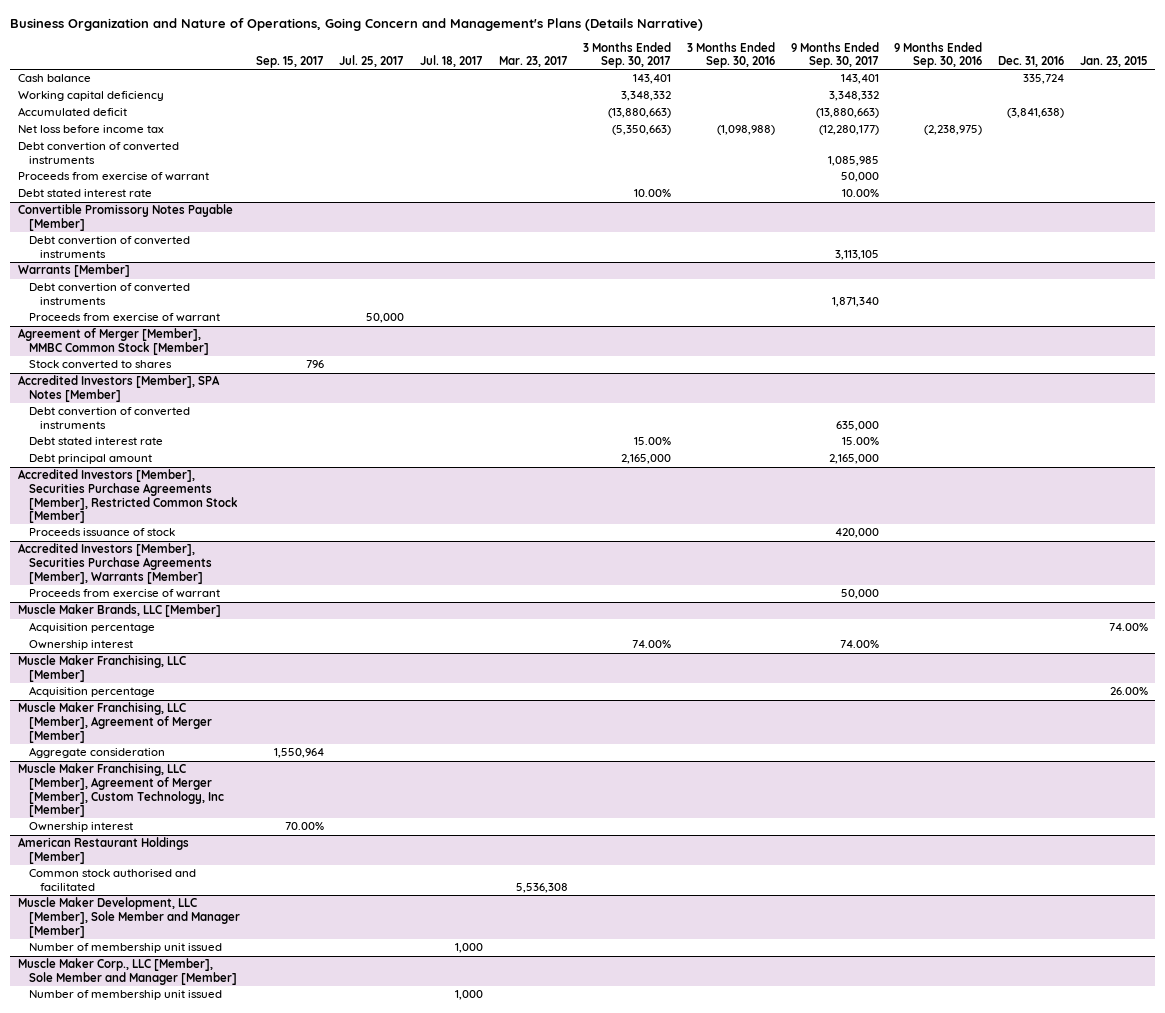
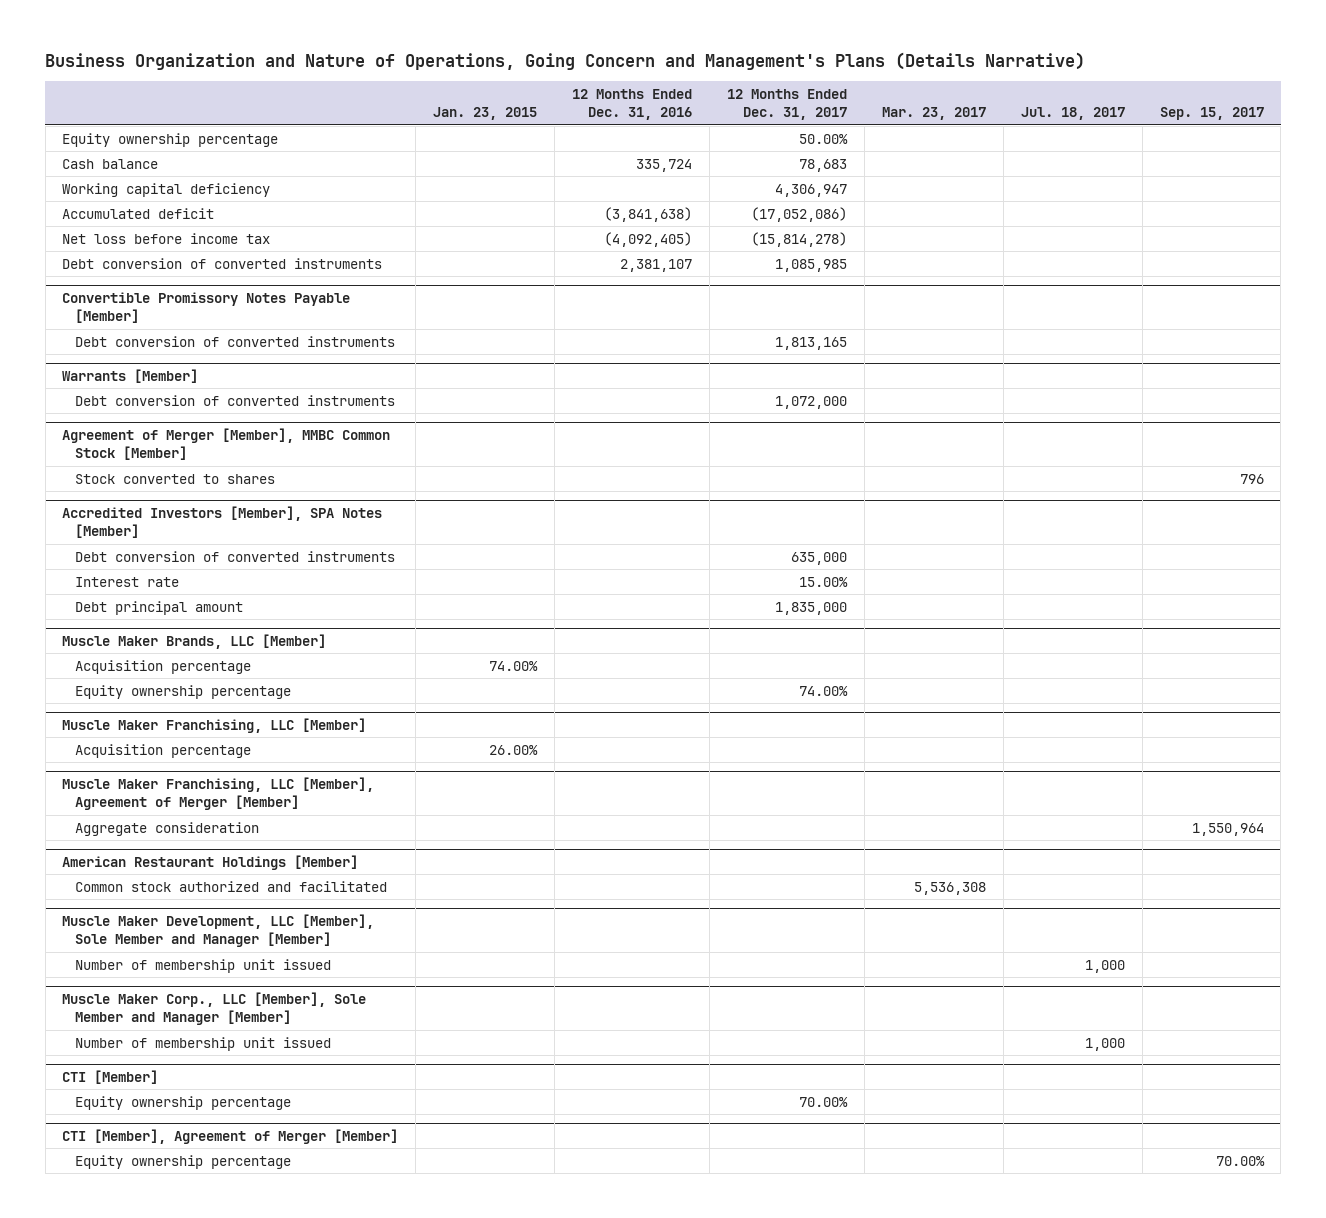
[339,55,405,68] Jul. 25, 2017 -> none
[583,41,672,69] 3 Months Ended Sep. 30, 2017 -> none
[686,41,775,69] 3 Months Ended Sep. 30, 2016 -> none
[790,41,879,69] 9 Months Ended Sep. 30, 2017 -> none
[894,41,983,69] 9 Months Ended Sep. 30, 2016 -> none
[997,56,1064,68] Dec. 31, 2016 -> none
none -> [572,89,693,121] 12 Months Ended Dec. 31, 2016
none -> [727,89,848,121] 12 Months Ended Dec. 31, 2017
none -> [62,132,279,147] Equity ownership percentage
[17,172,209,182] Proceeds from exercise of warrant -> none
[17,189,152,198] Debt stated interest rate -> none
[17,142,179,164] Debt convertion of converted instruments -> [62,257,383,269] Debt conversion of converted instruments
[29,236,191,258] Debt convertion of converted instruments -> [75,335,396,347] Debt conversion of converted instruments
[29,313,221,323] Proceeds from exercise of warrant -> none
[29,283,191,305] Debt convertion of converted instruments -> [75,394,396,406] Debt conversion of converted instruments
[29,407,191,429] Debt convertion of converted instruments -> [75,550,396,562] Debt conversion of converted instruments
[29,437,164,446] Debt stated interest rate -> [75,576,180,587] Interest rate
[17,469,239,524] Accredited Investors [Member], Securities Purchase Agreements [Member], Restricted Common Stock [Member] -> none
[29,528,176,537] Proceeds issuance of stock -> none
[17,543,213,584] Accredited Investors [Member], Securities Purchase Agreements [Member], Warrants [Member] -> none
[29,589,221,599] Proceeds from exercise of warrant -> none
[29,640,134,651] Ownership interest -> [75,684,292,699] Equity ownership percentage
[17,763,225,818] Muscle Maker Franchising, LLC [Member], Agreement of Merger [Member], Custom Technology, Inc [Member] -> none
[29,822,134,833] Ownership interest -> none
[29,869,197,891] Common stock authorised and facilitated -> [75,880,388,892] Common stock authorized and facilitated
none -> [62,1069,159,1084] CTI [Member]
none -> [75,1095,292,1110] Equity ownership percentage
none -> [62,1128,399,1144] CTI [Member], Agreement of Merger [Member]
none -> [75,1154,292,1169] Equity ownership percentage

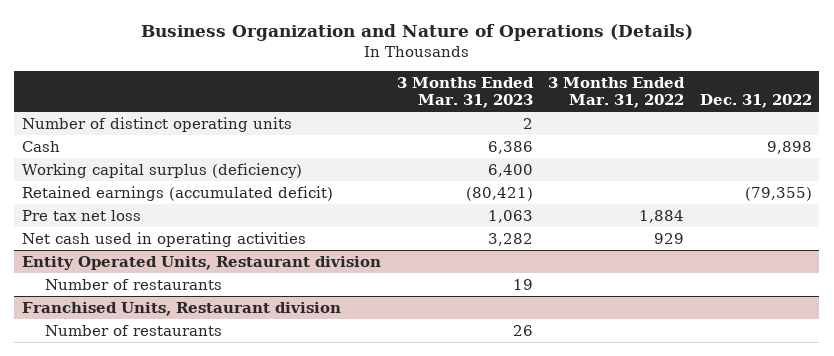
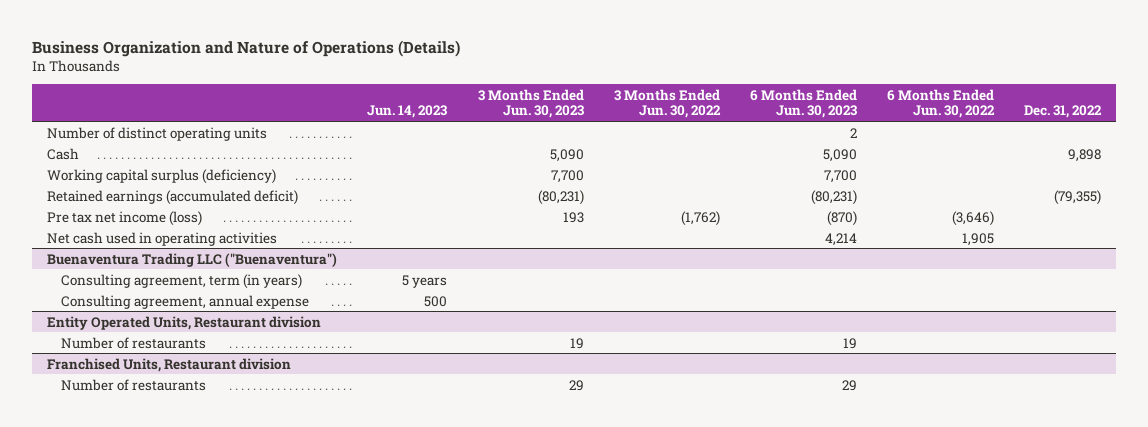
[396,76,534,109] 3 Months Ended Mar. 31, 2023 -> none
[548,76,686,109] 3 Months Ended Mar. 31, 2022 -> none
none -> [367,105,448,119] Jun. 14, 2023
none -> [477,88,584,119] 3 Months Ended Jun. 30, 2023
none -> [613,88,721,119] 3 Months Ended Jun. 30, 2022
none -> [749,88,857,119] 6 Months Ended Jun. 30, 2023
none -> [886,88,995,119] 6 Months Ended Jun. 30, 2022
[22,209,142,221] Pre tax net loss -> [47,210,203,226] Pre tax net income (loss)
none -> [47,252,338,267] Buenaventura Trading LLC ("Buenaventura")
none -> [61,273,303,289] Consulting agreement, term (in years)
none -> [61,294,310,309] Consulting agreement, annual expense

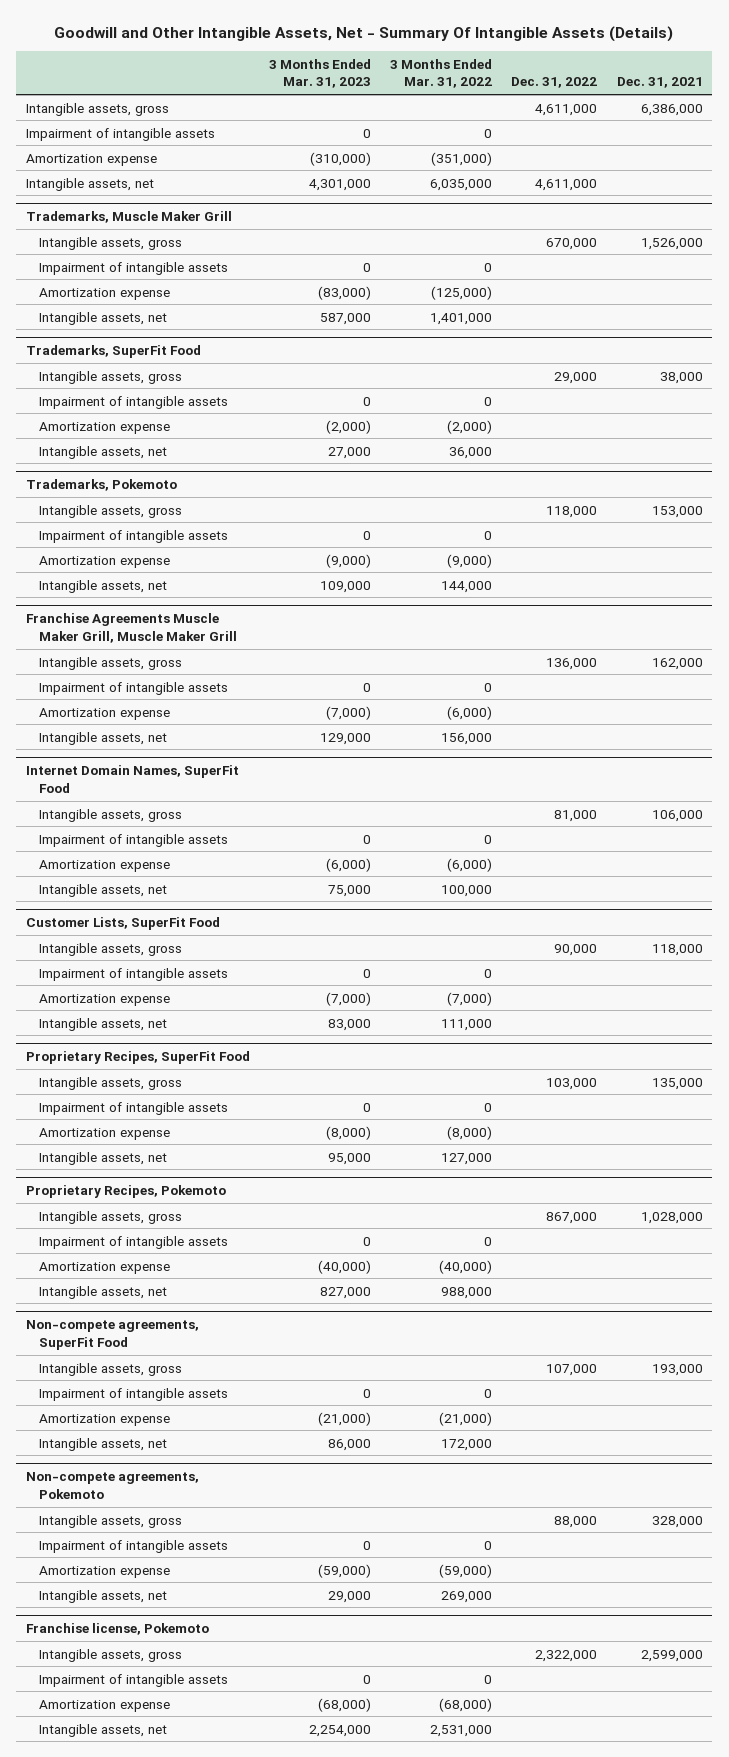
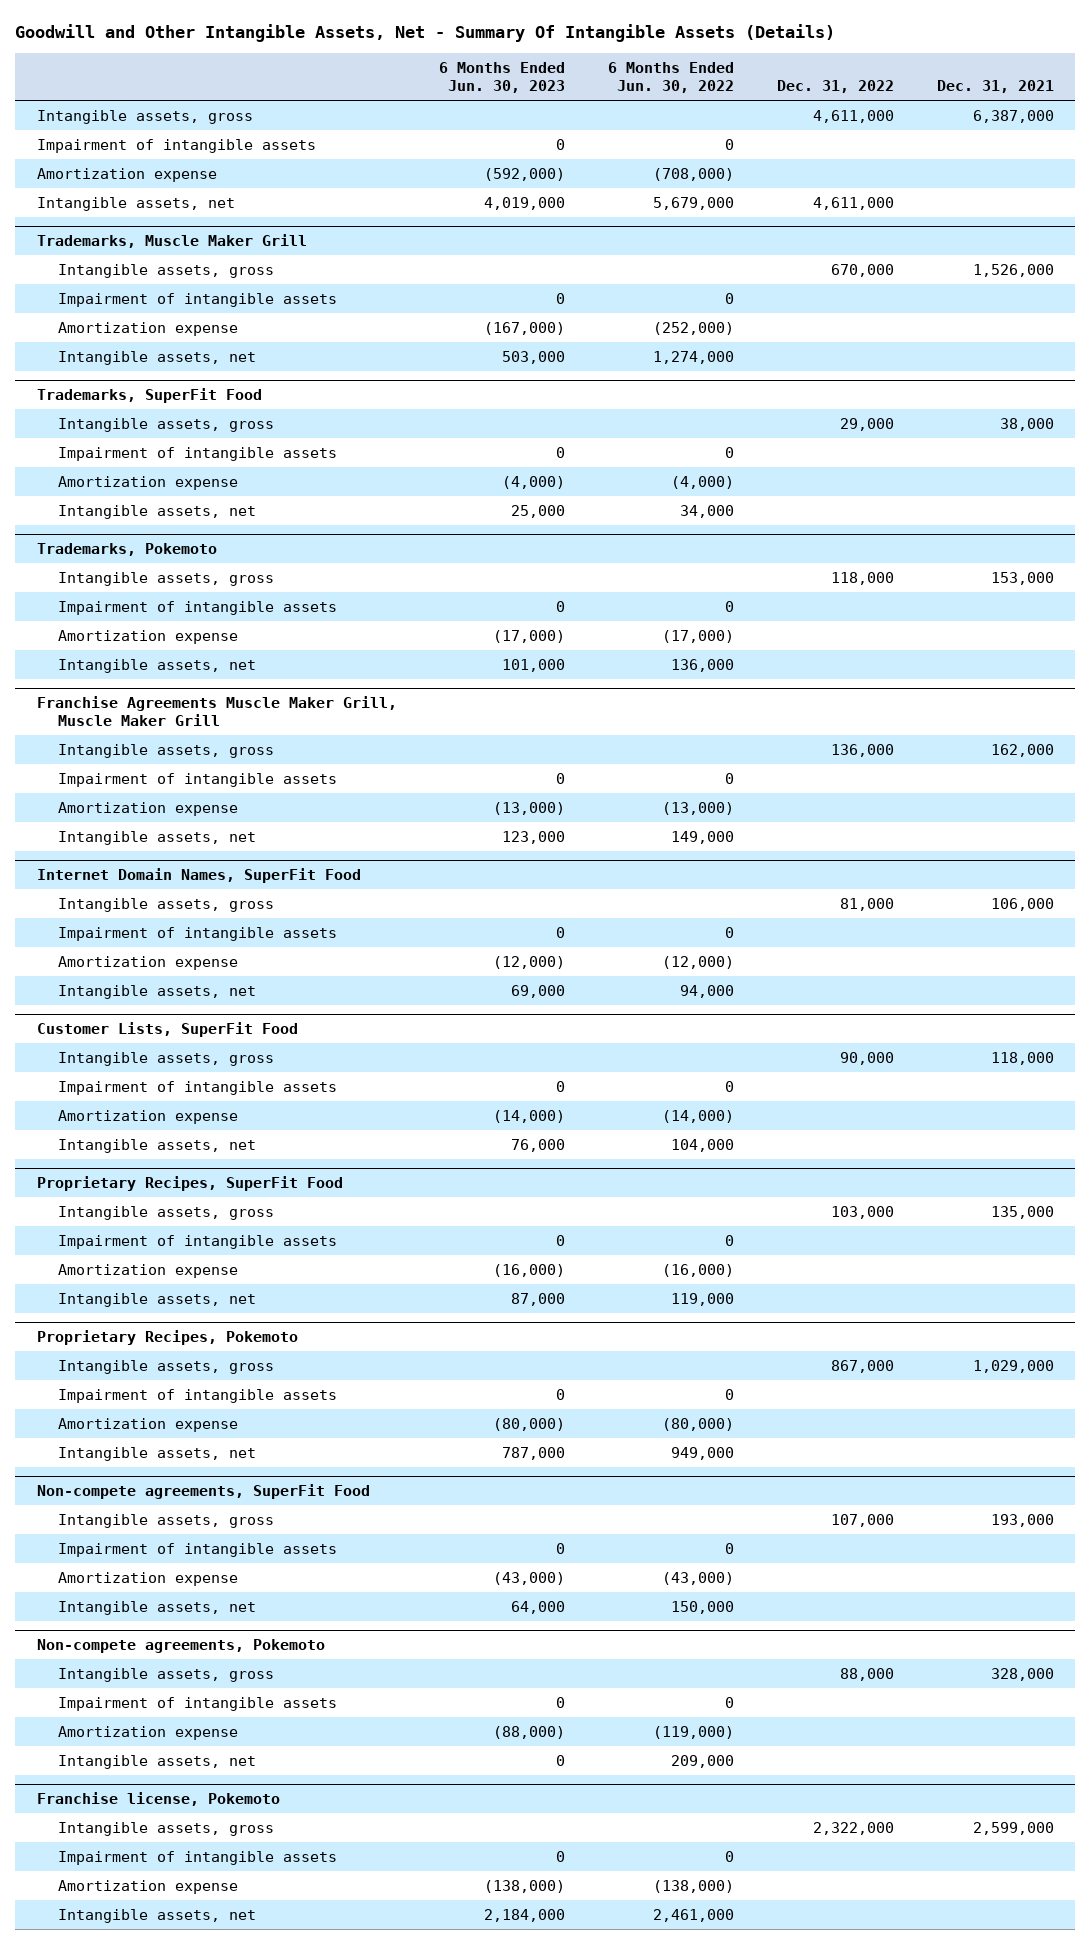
[269,58,372,89] 3 Months Ended Mar. 31, 2023 -> none
[390,58,493,89] 3 Months Ended Mar. 31, 2022 -> none
none -> [439,62,566,94] 6 Months Ended Jun. 30, 2023
none -> [608,62,735,94] 6 Months Ended Jun. 30, 2022
[640,103,703,116] 6,386,000 -> [972,109,1054,123] 6,387,000
[640,1211,703,1224] 1,028,000 -> [972,1359,1054,1373] 1,029,000

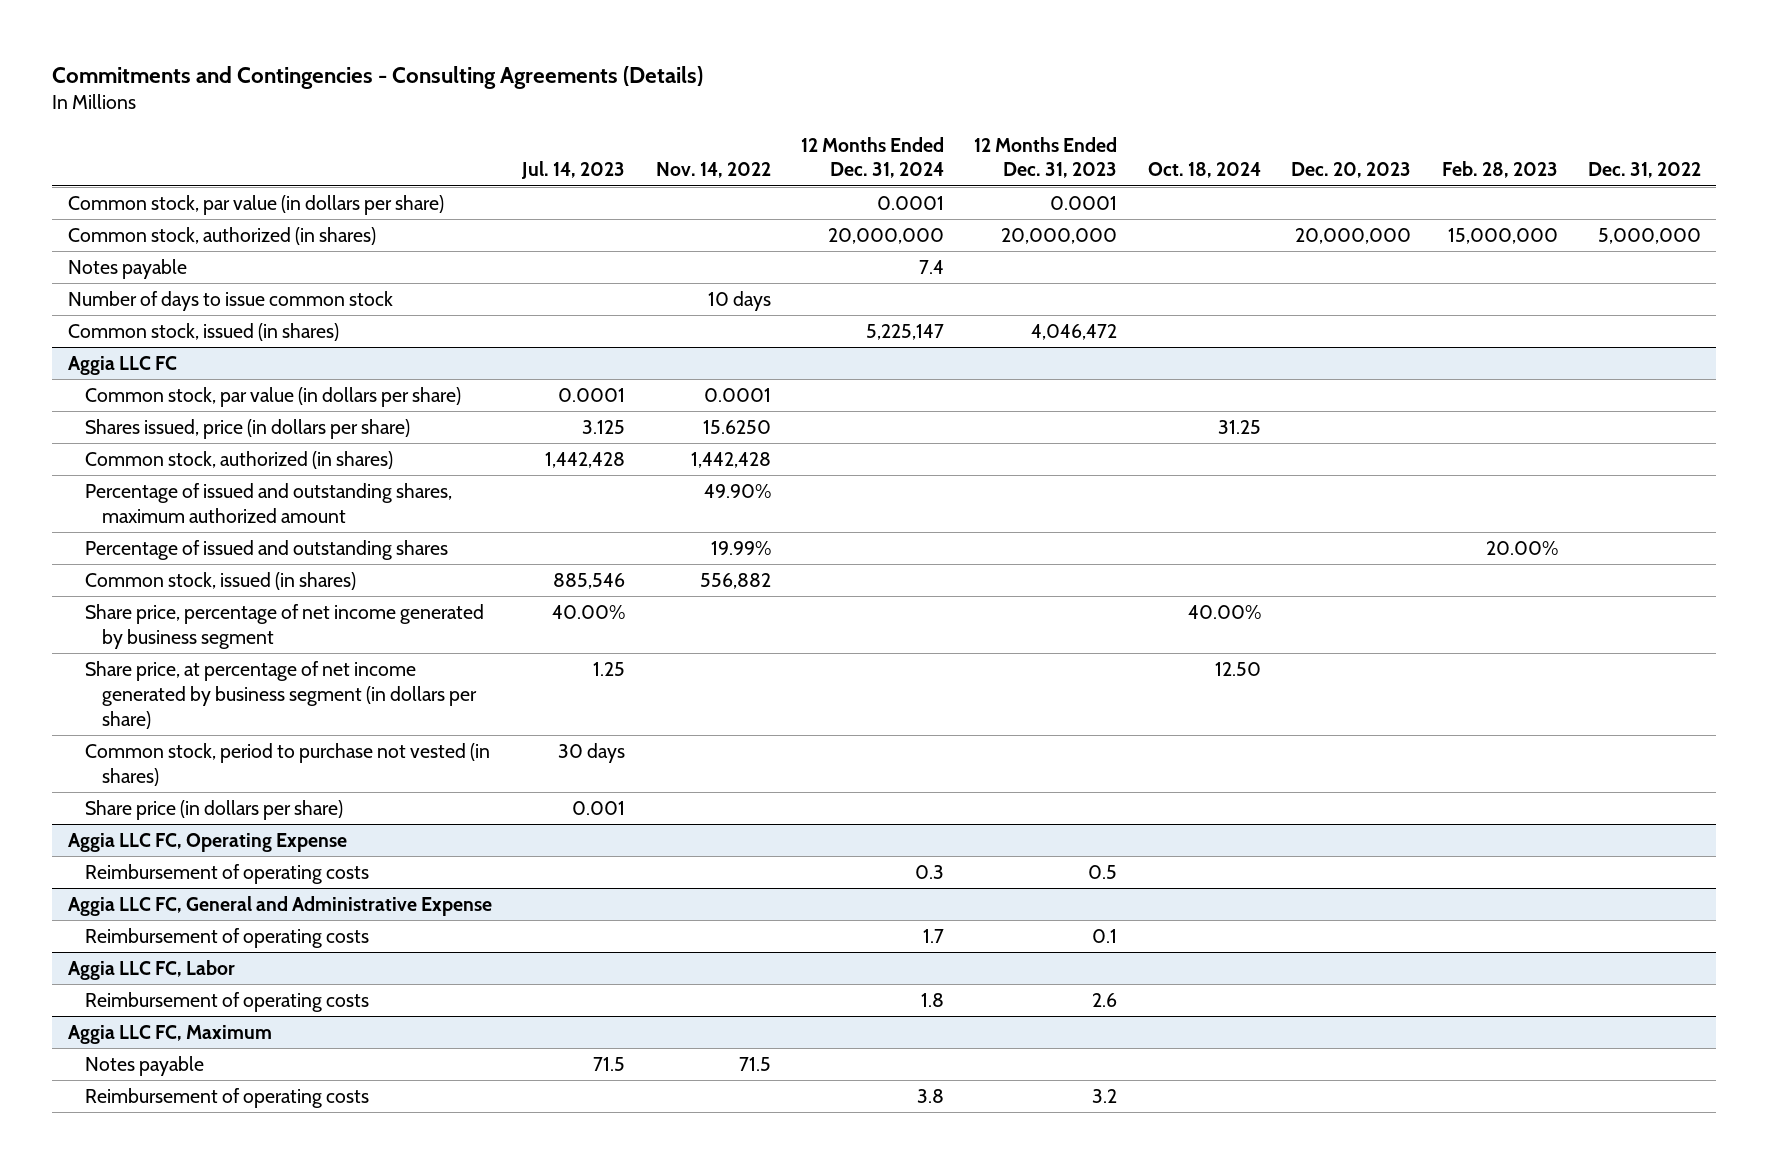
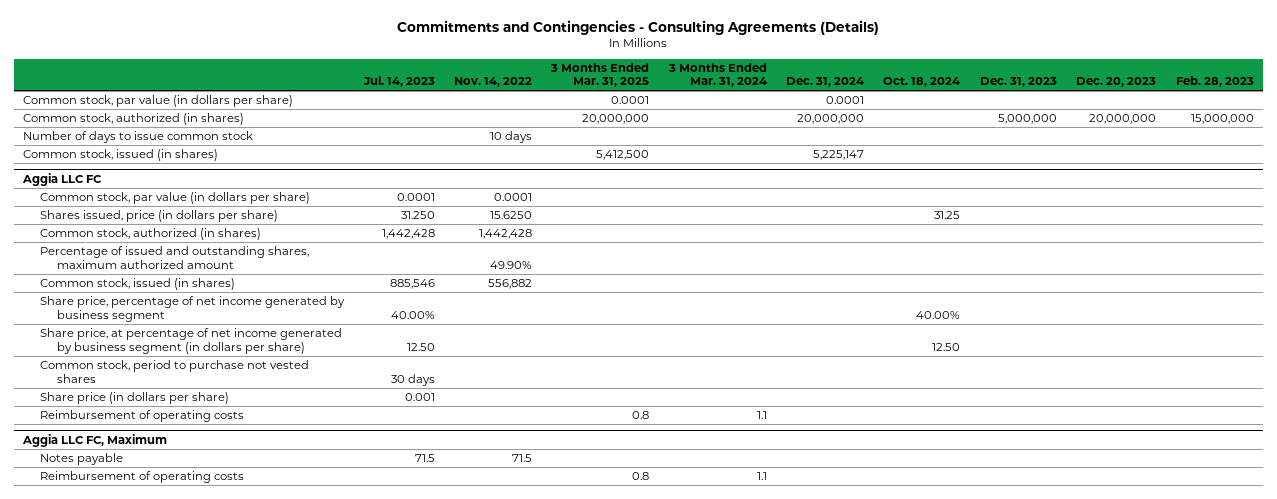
[800,136,944,179] 12 Months Ended Dec. 31, 2024 -> none
[974,136,1118,179] 12 Months Ended Dec. 31, 2023 -> none
[1588,162,1702,179] Dec. 31, 2022 -> none
none -> [550,62,650,88] 3 Months Ended Mar. 31, 2025
none -> [667,62,767,88] 3 Months Ended Mar. 31, 2024
none -> [786,77,865,88] Dec. 31, 2024
none -> [979,77,1057,88] Dec. 31, 2023
[67,259,187,280] Notes payable -> none
[582,420,626,435] 3.125 -> [400,210,435,219] 31.250
[84,540,448,561] Percentage of issued and outstanding shares -> none
[593,662,626,677] 1.25 -> [406,342,435,351] 12.50
[84,743,490,786] Common stock, period to purchase not vested (in shares) -> [40,359,310,383] Common stock, period to purchase not vested shares
[67,833,347,853] Aggia LLC FC, Operating Expense -> none
[84,864,369,885] Reimbursement of operating costs -> none
[67,896,492,917] Aggia LLC FC, General and Administrative Expense -> none
[84,928,369,949] Reimbursement of operating costs -> none
[67,960,235,981] Aggia LLC FC, Labor -> none
[84,992,369,1013] Reimbursement of operating costs -> none
none -> [40,409,245,422] Reimbursement of operating costs

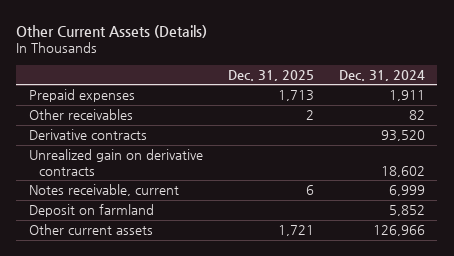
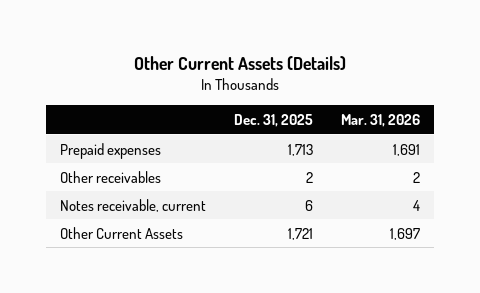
[338,69,425,81] Dec. 31, 2024 -> none
none -> [340,113,420,127] Mar. 31, 2026
[28,129,147,141] Derivative contracts -> none
[28,149,203,176] Unrealized gain on derivative contracts -> none
[28,204,154,218] Deposit on farmland -> none
[28,224,153,236] Other current assets -> [60,226,184,239] Other Current Assets

